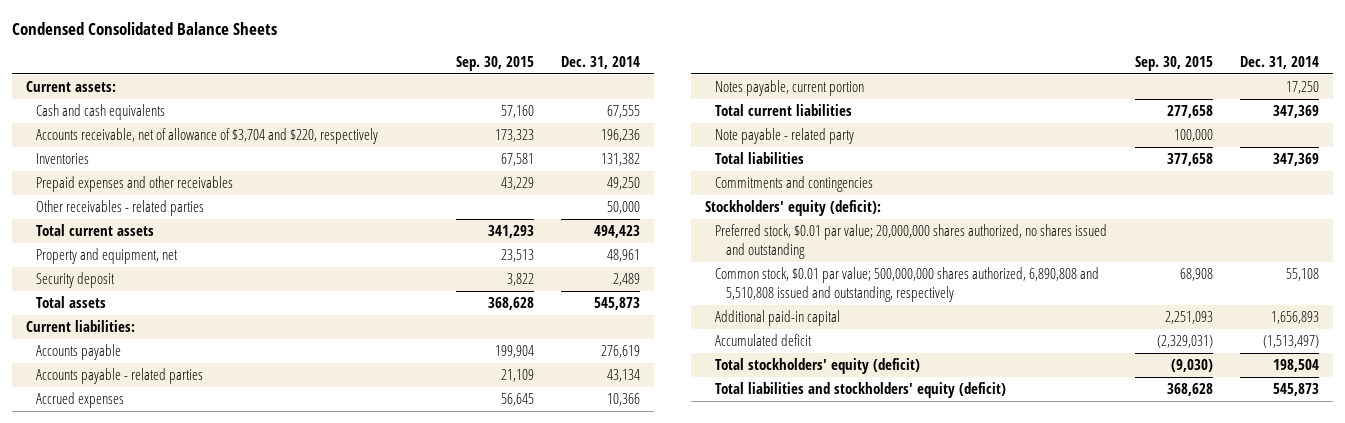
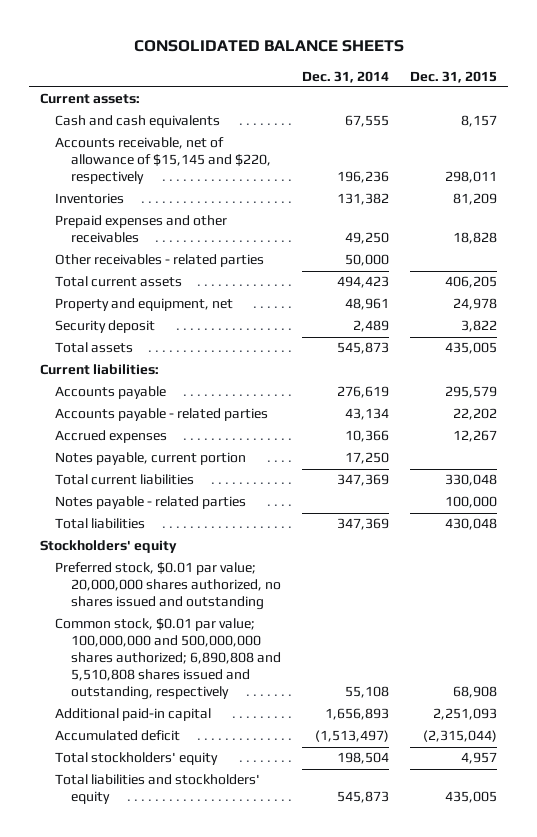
[11,21,277,35] Condensed Consolidated Balance Sheets -> [133,40,404,53] CONSOLIDATED BALANCE SHEETS
[455,55,534,71] Sep. 30, 2015 -> none
none -> [410,70,498,83] Dec. 31, 2015
[36,128,379,145] Accounts receivable, net of allowance of $3,704 and $220, respectively -> [55,137,272,185] Accounts receivable, net of allowance of $15,145 and $220, respectively
[715,128,855,145] Note payable - related party -> [55,496,247,510] Notes payable - related parties
[715,176,874,193] Commitments and contingencies -> none
[704,200,881,217] Stockholders' equity (deficit): -> [39,540,177,554] Stockholders' equity
[715,267,1100,303] Common stock, $0.01 par value; 500,000,000 shares authorized, 6,890,808 and 5,510,808 issued and outstanding, respectively -> [55,618,282,701] Common stock, $0.01 par value; 100,000,000 and 500,000,000 shares authorized; 6,890,808 and 5,510,808 shares issued and outstanding, respectively
[715,358,921,375] Total stockholders' equity (deficit) -> [55,752,219,766] Total stockholders' equity
[715,382,1007,399] Total liabilities and stockholders' equity (deficit) -> [55,774,261,805] Total liabilities and stockholders' equity

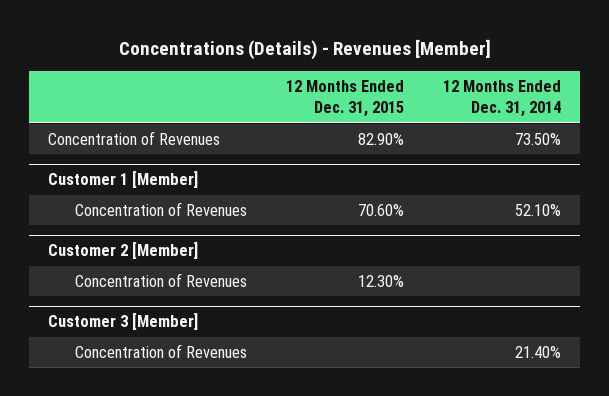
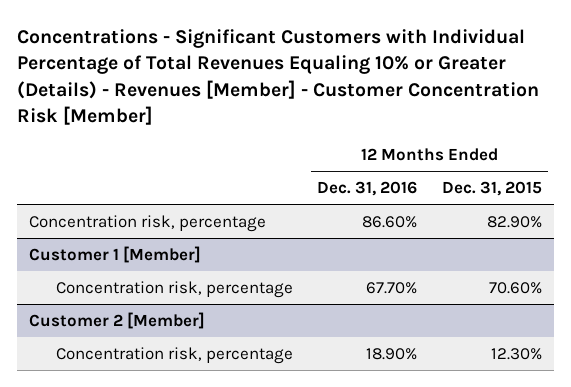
[118,38,491,60] Concentrations (Details) - Revenues [Member] -> [16,29,539,125] Concentrations - Significant Customers with Individual Percentage of Total Revenues Equaling 10% or Greater (Details) - Revenues [Member] - Customer Concentration Risk [Member]
[442,80,561,118] 12 Months Ended Dec. 31, 2014 -> none
none -> [317,181,418,197] Dec. 31, 2016
[48,130,221,145] Concentration of Revenues -> [29,214,267,232] Concentration risk, percentage
[74,201,247,216] Concentration of Revenues -> [55,280,293,298] Concentration risk, percentage
[48,313,199,331] Customer 3 [Member] -> none
[74,343,247,358] Concentration of Revenues -> none
[74,272,247,287] Concentration of Revenues -> [55,346,293,364] Concentration risk, percentage

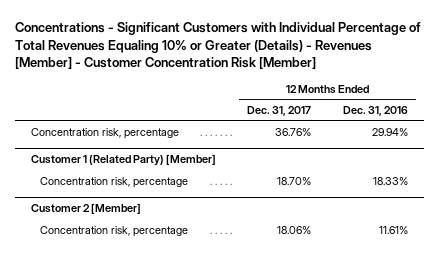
[441,181,542,197] Dec. 31, 2015 -> none
none -> [247,105,312,116] Dec. 31, 2017
[362,215,418,228] 86.60% -> [371,127,408,136] 29.94%
[29,245,202,263] Customer 1 [Member] -> [30,154,216,167] Customer 1 (Related Party) [Member]
[366,281,418,294] 67.70% -> [372,176,408,185] 18.33%
[366,347,418,360] 18.90% -> [378,225,408,234] 11.61%

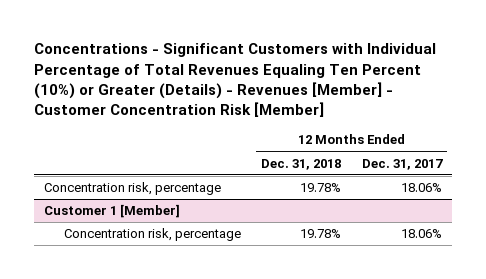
[15,22,422,69] Concentrations - Significant Customers with Individual Percentage of Total Revenues Equaling 10% or Greater (Details) - Revenues [Member] - Customer Concentration Risk [Member] -> [34,43,437,118] Concentrations - Significant Customers with Individual Percentage of Total Revenues Equaling Ten Percent (10%) or Greater (Details) - Revenues [Member] - Customer Concentration Risk [Member]
[342,105,408,116] Dec. 31, 2016 -> none
none -> [261,158,342,170] Dec. 31, 2018
[30,127,179,139] Concentration risk, percentage -> none
[30,154,216,167] Customer 1 (Related Party) [Member] -> none
[39,176,188,188] Concentration risk, percentage -> none
[30,203,141,215] Customer 2 [Member] -> none
none -> [44,204,181,219] Customer 1 [Member]
none -> [64,228,242,242] Concentration risk, percentage

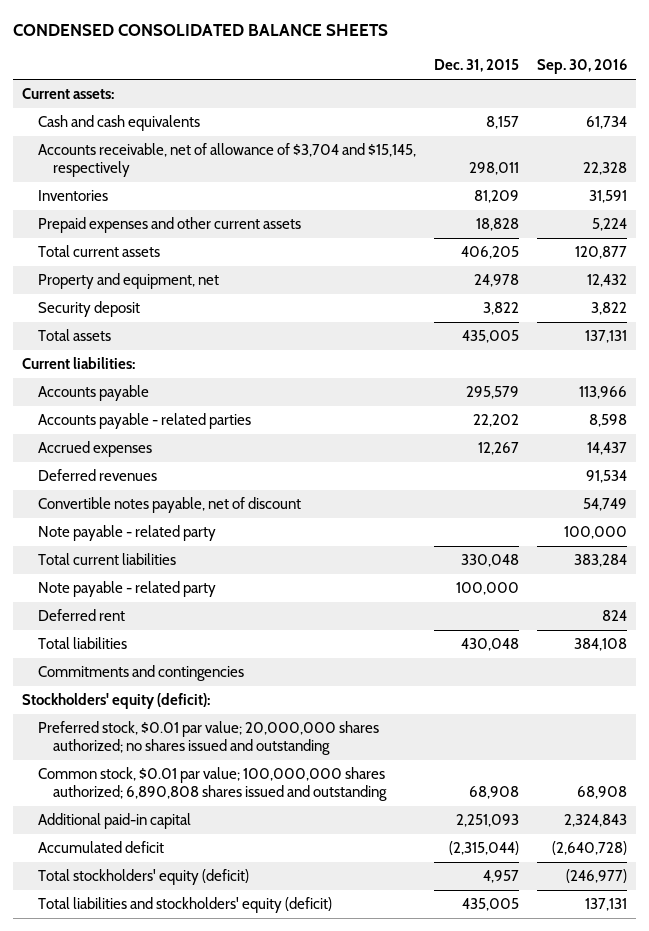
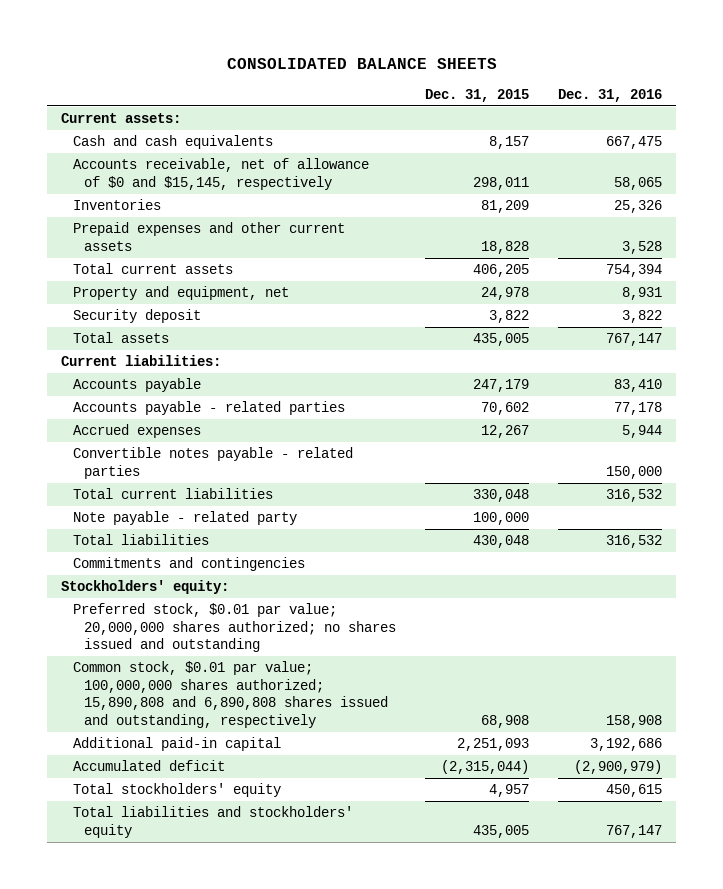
[12,23,388,36] CONDENSED CONSOLIDATED BALANCE SHEETS -> [226,57,497,69] CONSOLIDATED BALANCE SHEETS
[537,59,628,75] Sep. 30, 2016 -> none
none -> [557,88,662,102] Dec. 31, 2016
[37,143,416,177] Accounts receivable, net of allowance of $3,704 and $15,145, respectively -> [72,158,369,190] Accounts receivable, net of allowance of $0 and $15,145, respectively
[465,386,519,400] 295,579 -> [472,379,529,393] 247,179
[472,414,519,428] 22,202 -> [480,402,529,416] 70,602
[37,469,157,482] Deferred revenues -> none
[37,525,216,542] Note payable - related party -> none
[37,497,301,514] Convertible notes payable, net of discount -> [72,447,353,479] Convertible notes payable - related parties
[37,609,125,622] Deferred rent -> none
[21,693,210,710] Stockholders' equity (deficit): -> [61,580,230,595] Stockholders' equity:
[37,767,388,801] Common stock, $0.01 par value; 100,000,000 shares authorized; 6,890,808 shares issued and outstanding -> [72,661,389,728] Common stock, $0.01 par value; 100,000,000 shares authorized; 15,890,808 and 6,890,808 shares issued and outstanding, respectively
[37,869,249,886] Total stockholders' equity (deficit) -> [72,783,281,798] Total stockholders' equity
[37,897,332,914] Total liabilities and stockholders' equity (deficit) -> [72,806,353,838] Total liabilities and stockholders' equity

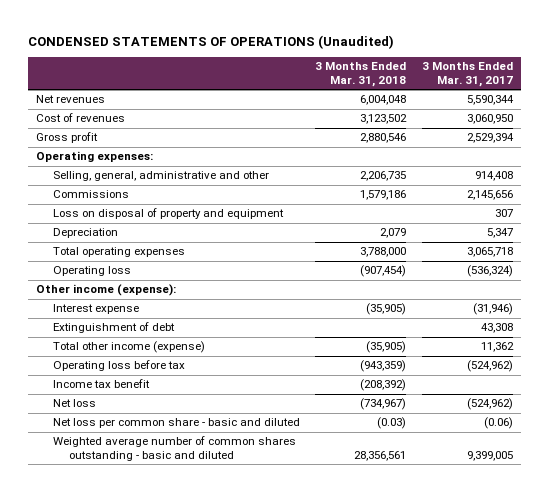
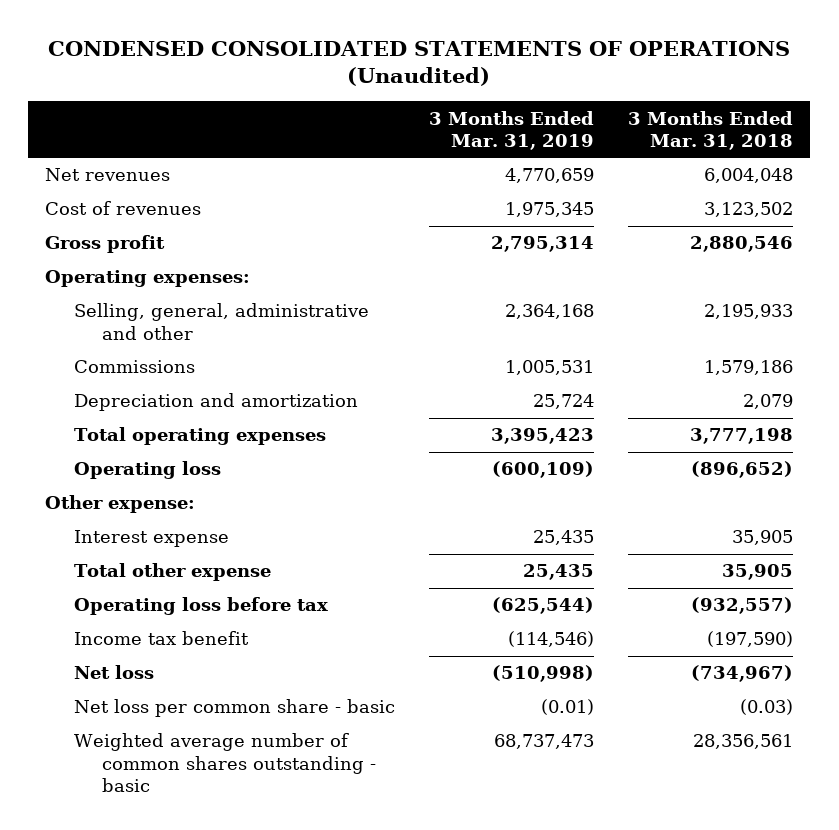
[27,34,394,49] CONDENSED STATEMENTS OF OPERATIONS (Unaudited) -> [48,40,791,87] CONDENSED CONSOLIDATED STATEMENTS OF OPERATIONS (Unaudited)
[421,62,513,87] 3 Months Ended Mar. 31, 2017 -> none
none -> [428,110,594,150] 3 Months Ended Mar. 31, 2019
[360,171,407,182] 2,206,735 -> [704,304,794,320] 2,195,933
[52,208,284,220] Loss on disposal of property and equipment -> none
[52,322,175,334] Extinguishment of debt -> none
[52,228,118,239] Depreciation -> [73,393,358,412] Depreciation and amortization
[360,247,407,258] 3,788,000 -> [690,428,794,445] 3,777,198
[360,265,407,278] (907,454) -> [691,461,794,479] (896,652)
[35,284,176,297] Other income (expense): -> [45,495,196,514] Other expense:
[366,303,407,316] (35,905) -> [732,530,794,546] 35,905
[52,341,205,354] Total other income (expense) -> [73,563,271,582] Total other expense
[366,341,407,354] (35,905) -> [722,564,794,581] 35,905
[360,360,407,373] (943,359) -> [691,597,794,615] (932,557)
[360,379,407,392] (208,392) -> [707,631,794,648] (197,590)
[52,418,300,429] Net loss per common share - basic and diluted -> [73,699,395,718] Net loss per common share - basic
[52,436,296,461] Weighted average number of common shares outstanding - basic and diluted -> [73,733,376,792] Weighted average number of common shares outstanding - basic

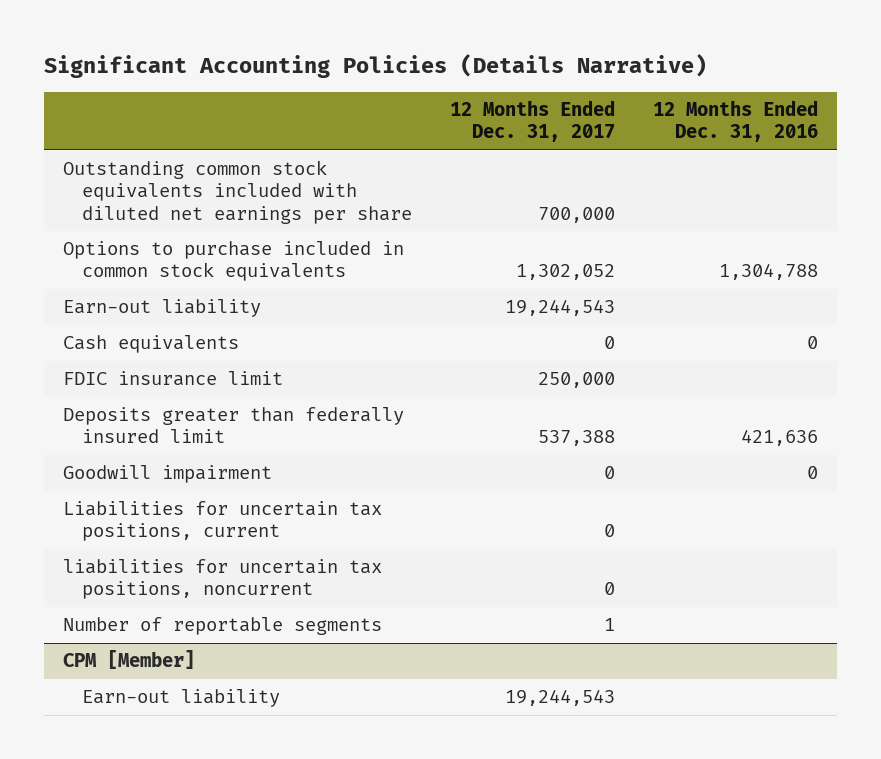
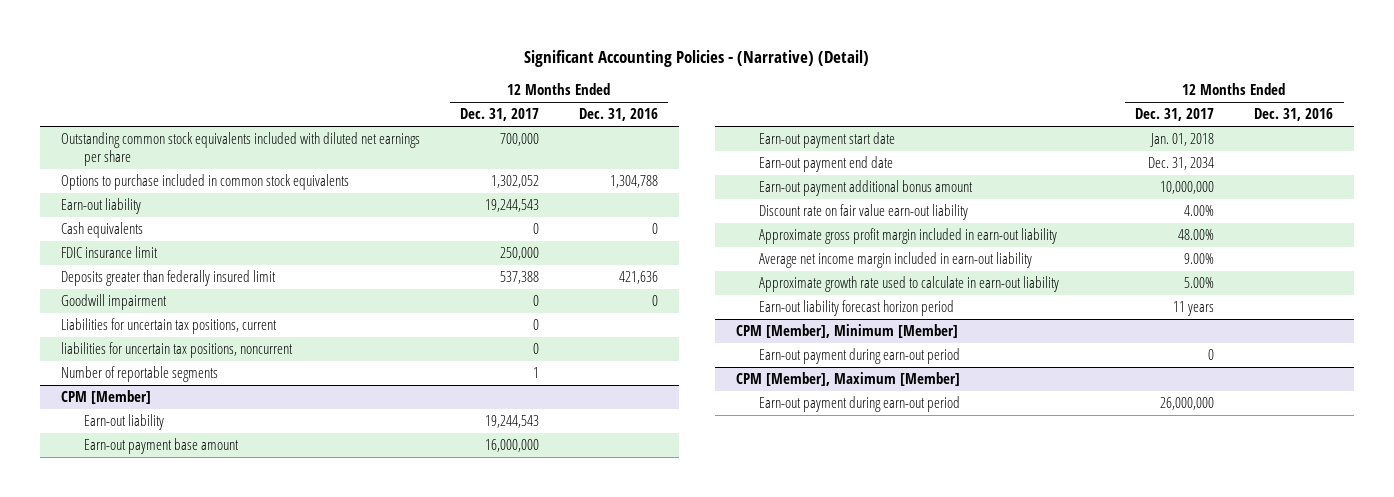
[44,54,708,79] Significant Accounting Policies (Details Narrative) -> [523,50,869,68] Significant Accounting Policies - (Narrative) (Detail)
none -> [83,438,239,455] Earn-out payment base amount
none -> [759,132,896,149] Earn-out payment start date
none -> [759,156,894,173] Earn-out payment end date
none -> [759,180,974,197] Earn-out payment additional bonus amount
none -> [759,204,969,221] Discount rate on fair value earn-out liability
none -> [759,228,1058,245] Approximate gross profit margin included in earn-out liability
none -> [759,252,1033,269] Average net income margin included in earn-out liability
none -> [759,276,1060,293] Approximate growth rate used to calculate in earn-out liability
none -> [759,300,955,317] Earn-out liability forecast horizon period
none -> [735,324,958,339] CPM [Member], Minimum [Member]
none -> [759,348,961,365] Earn-out payment during earn-out period
none -> [735,372,960,387] CPM [Member], Maximum [Member]
none -> [759,396,961,413] Earn-out payment during earn-out period

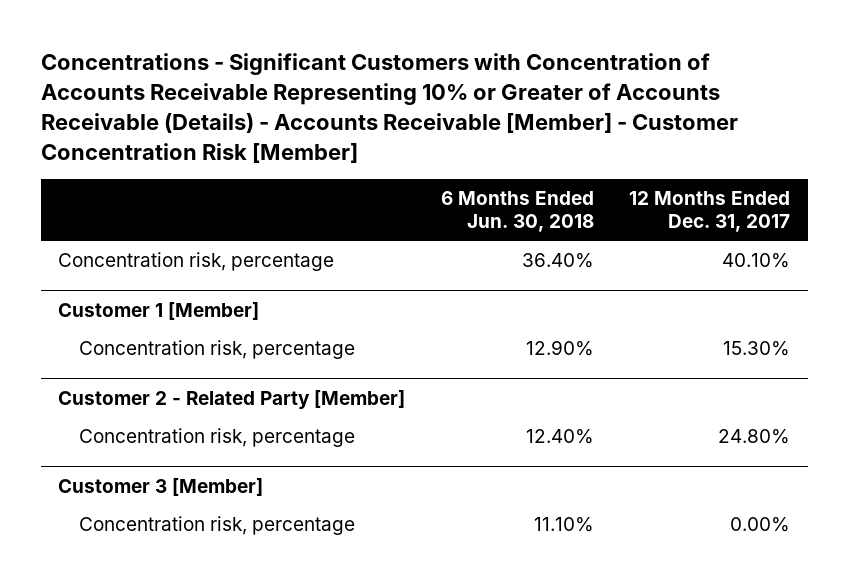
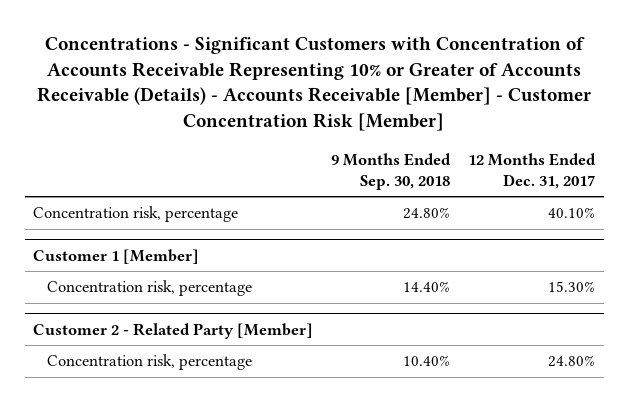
[440,191,594,233] 6 Months Ended Jun. 30, 2018 -> none
none -> [331,152,452,190] 9 Months Ended Sep. 30, 2018
[58,477,264,496] Customer 3 [Member] -> none
[79,516,356,536] Concentration risk, percentage -> none

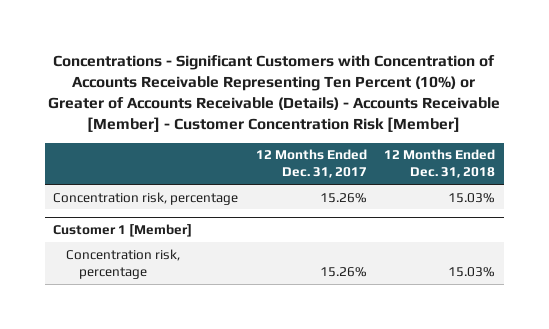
[37,37,592,131] Concentrations - Significant Customers with Concentration of Accounts Receivable Representing 10% or Greater of Accounts Receivable (Details) - Accounts Receivable [Member] - Customer Concentration Risk [Member] -> [48,54,501,132] Concentrations - Significant Customers with Concentration of Accounts Receivable Representing Ten Percent (10%) or Greater of Accounts Receivable (Details) - Accounts Receivable [Member] - Customer Concentration Risk [Member]
[331,152,452,190] 9 Months Ended Sep. 30, 2018 -> none
none -> [384,149,496,179] 12 Months Ended Dec. 31, 2018
[547,207,595,219] 40.10% -> [319,192,367,203] 15.26%
[33,322,314,339] Customer 2 - Related Party [Member] -> none
[47,354,253,371] Concentration risk, percentage -> none
[547,281,595,293] 15.30% -> [319,266,367,277] 15.26%

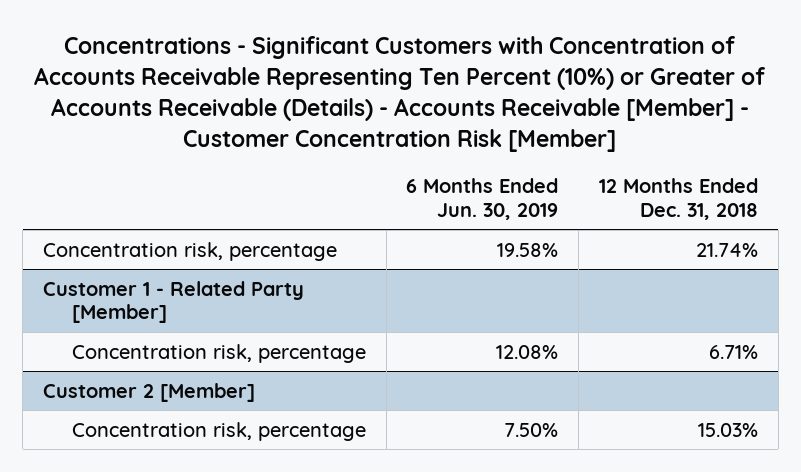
[255,149,367,179] 12 Months Ended Dec. 31, 2017 -> none
none -> [406,178,559,220] 6 Months Ended Jun. 30, 2019
[448,192,496,203] 15.03% -> [695,242,758,257] 21.74%
[53,224,193,238] Customer 1 [Member] -> [42,280,304,324] Customer 1 - Related Party [Member]
none -> [71,343,366,363] Concentration risk, percentage
none -> [42,382,255,402] Customer 2 [Member]

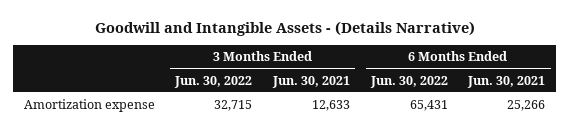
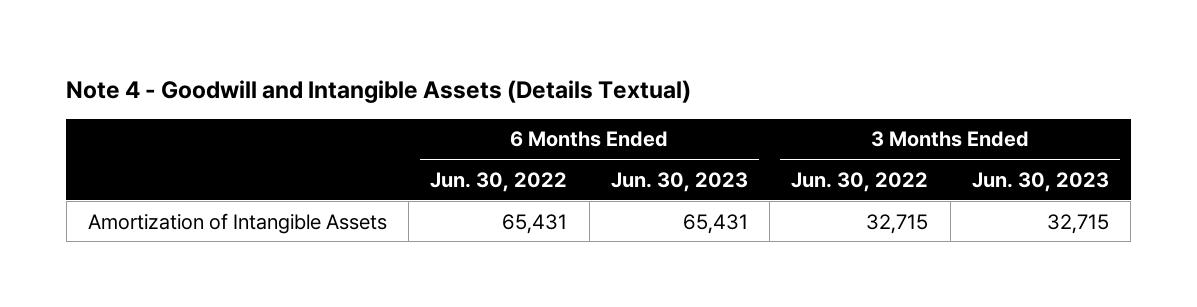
[94,20,475,36] Goodwill and Intangible Assets - (Details Narrative) -> [66,80,692,104] Note 4 - Goodwill and Intangible Assets (Details Textual)
[272,75,351,88] Jun. 30, 2021 -> none
[467,75,546,88] Jun. 30, 2021 -> none
none -> [610,171,748,192] Jun. 30, 2023
none -> [971,171,1109,192] Jun. 30, 2023
[23,99,155,113] Amortization expense -> [87,212,387,234] Amortization of Intangible Assets

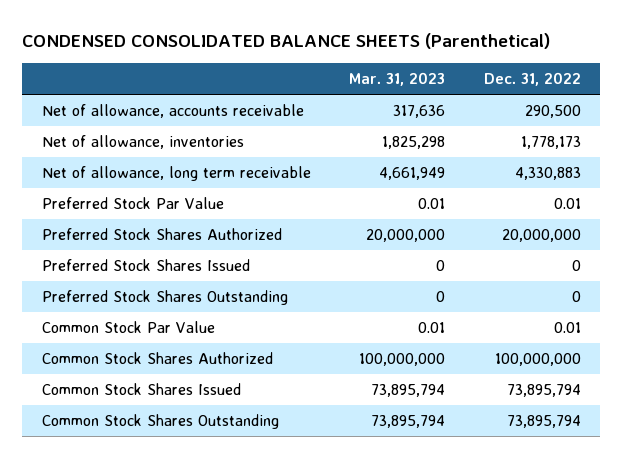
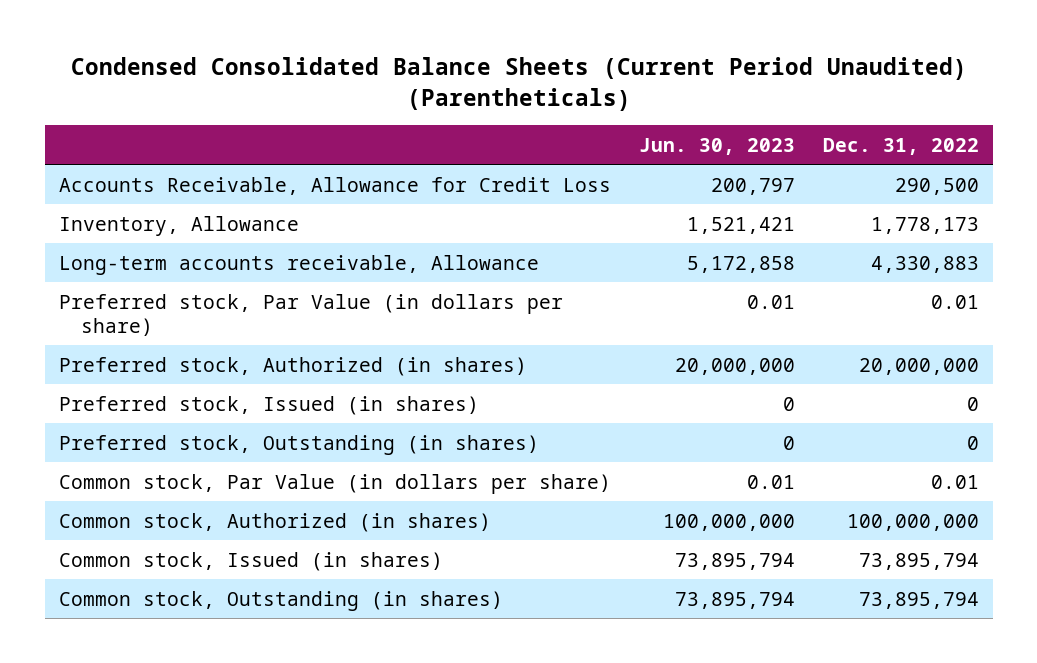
[22,33,551,50] CONDENSED CONSOLIDATED BALANCE SHEETS (Parenthetical) -> [70,57,967,111] Condensed Consolidated Balance Sheets (Current Period Unaudited) (Parentheticals)
[349,72,446,87] Mar. 31, 2023 -> none
none -> [638,138,795,156] Jun. 30, 2023
[41,104,304,119] Net of allowance, accounts receivable -> [58,176,611,195] Accounts Receivable, Allowance for Credit Loss
[41,135,244,150] Net of allowance, inventories -> [58,215,299,236] Inventory, Allowance
[41,166,311,182] Net of allowance, long term receivable -> [58,254,539,275] Long-term accounts receivable, Allowance
[41,197,224,210] Preferred Stock Par Value -> [58,293,563,337] Preferred stock, Par Value (in dollars per share)
[41,228,282,241] Preferred Stock Shares Authorized -> [58,356,527,376] Preferred stock, Authorized (in shares)
[41,259,250,272] Preferred Stock Shares Issued -> [58,395,479,415] Preferred stock, Issued (in shares)
[41,290,288,306] Preferred Stock Shares Outstanding -> [58,434,539,455] Preferred stock, Outstanding (in shares)
[41,321,215,334] Common Stock Par Value -> [58,473,611,494] Common stock, Par Value (in dollars per share)
[41,352,273,365] Common Stock Shares Authorized -> [58,512,491,532] Common stock, Authorized (in shares)
[41,383,241,396] Common Stock Shares Issued -> [58,551,443,571] Common stock, Issued (in shares)
[41,414,279,430] Common Stock Shares Outstanding -> [58,590,503,611] Common stock, Outstanding (in shares)

